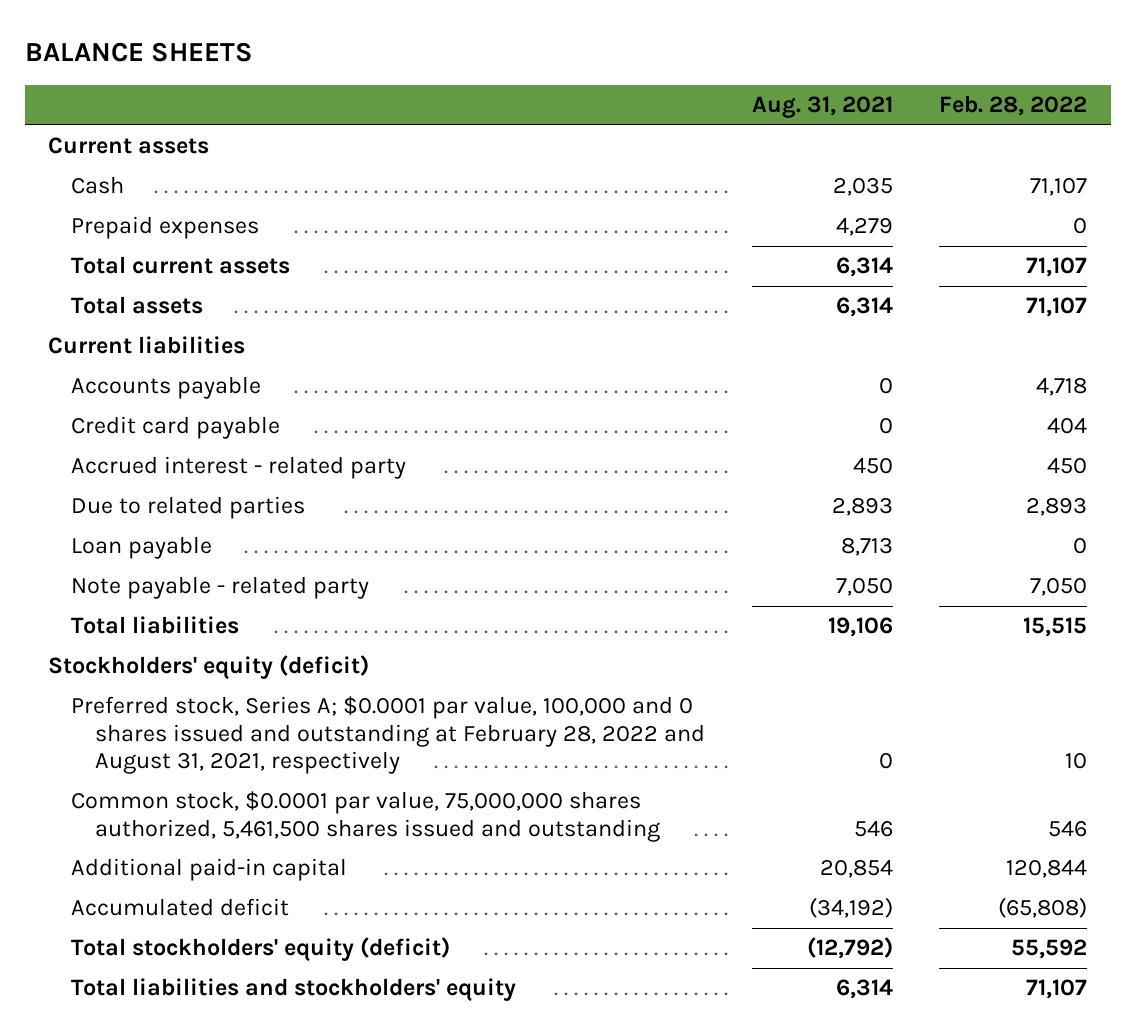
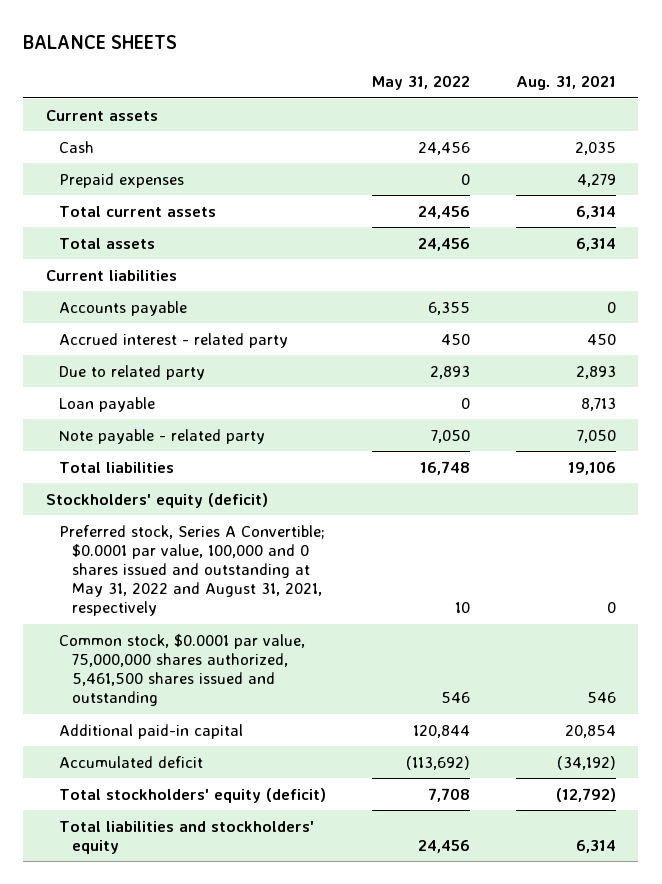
[939,95,1088,117] Feb. 28, 2022 -> none
none -> [371,75,470,91] May 31, 2022
[71,416,281,440] Credit card payable -> none
[71,496,306,520] Due to related parties -> [59,364,206,380] Due to related party
[71,696,705,775] Preferred stock, Series A; $0.0001 par value, 100,000 and 0 shares issued and outstanding at February 28, 2022 and August 31, 2021, respectively -> [59,524,326,617] Preferred stock, Series A Convertible; $0.0001 par value, 100,000 and 0 shares issued and outstanding at May 31, 2022 and August 31, 2021, respectively

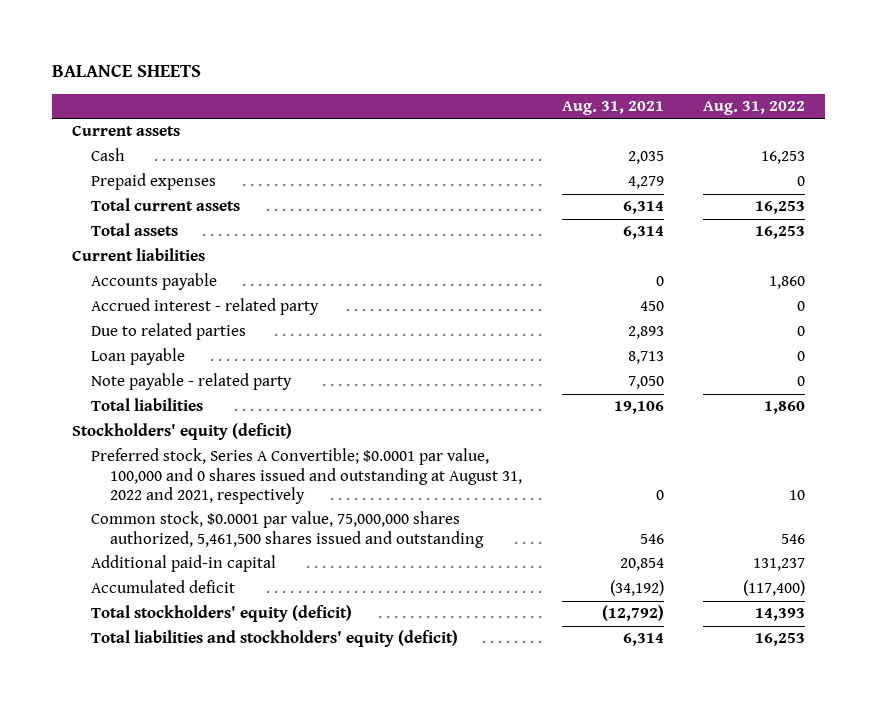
[371,75,470,91] May 31, 2022 -> none
none -> [703,101,806,116] Aug. 31, 2022
[59,364,206,380] Due to related party -> [90,323,246,341] Due to related parties
[59,524,326,617] Preferred stock, Series A Convertible; $0.0001 par value, 100,000 and 0 shares issued and outstanding at May 31, 2022 and August 31, 2021, respectively -> [90,448,523,504] Preferred stock, Series A Convertible; $0.0001 par value, 100,000 and 0 shares issued and outstanding at August 31, 2022 and 2021, respectively
[59,820,315,854] Total liabilities and stockholders' equity -> [90,630,458,648] Total liabilities and stockholders' equity (deficit)

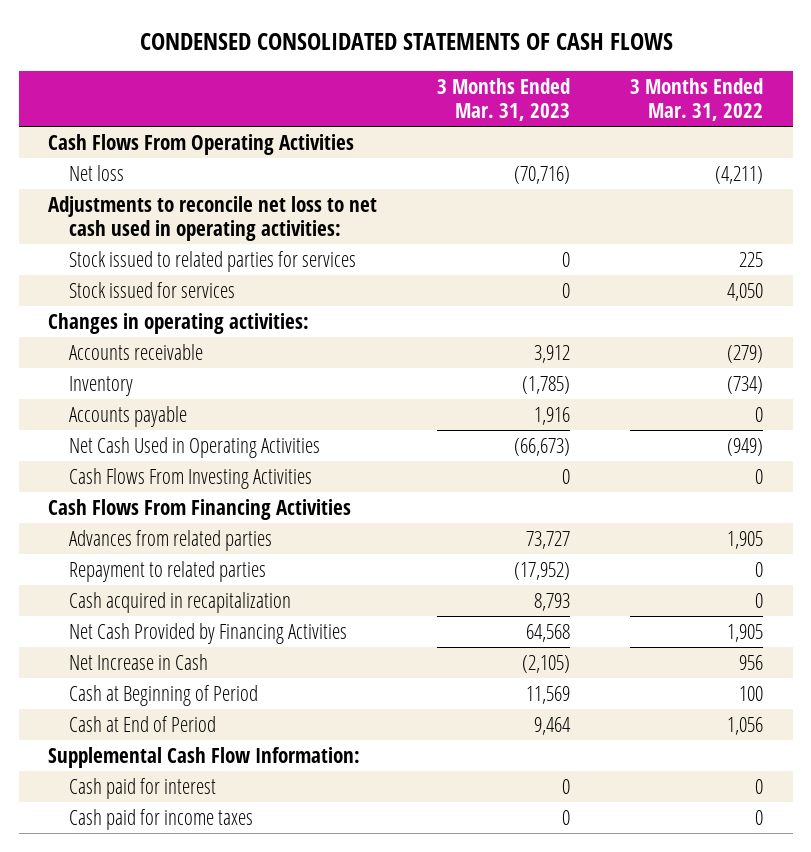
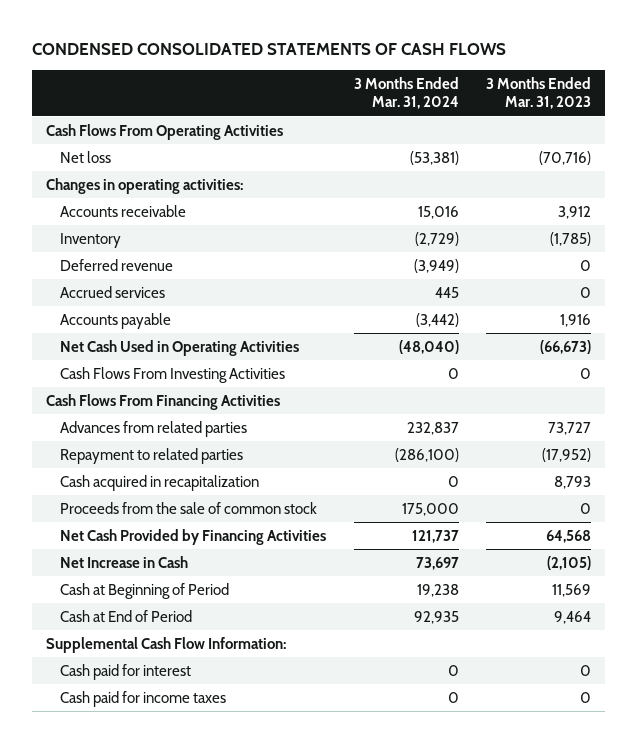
[629,77,763,121] 3 Months Ended Mar. 31, 2022 -> none
none -> [353,77,459,110] 3 Months Ended Mar. 31, 2024
[48,195,378,242] Adjustments to reconcile net loss to net cash used in operating activities: -> none
[69,250,357,272] Stock issued to related parties for services -> none
[69,281,236,298] Stock issued for services -> none
none -> [60,258,174,271] Deferred revenue
none -> [60,285,166,298] Accrued services
none -> [60,501,318,514] Proceeds from the sale of common stock

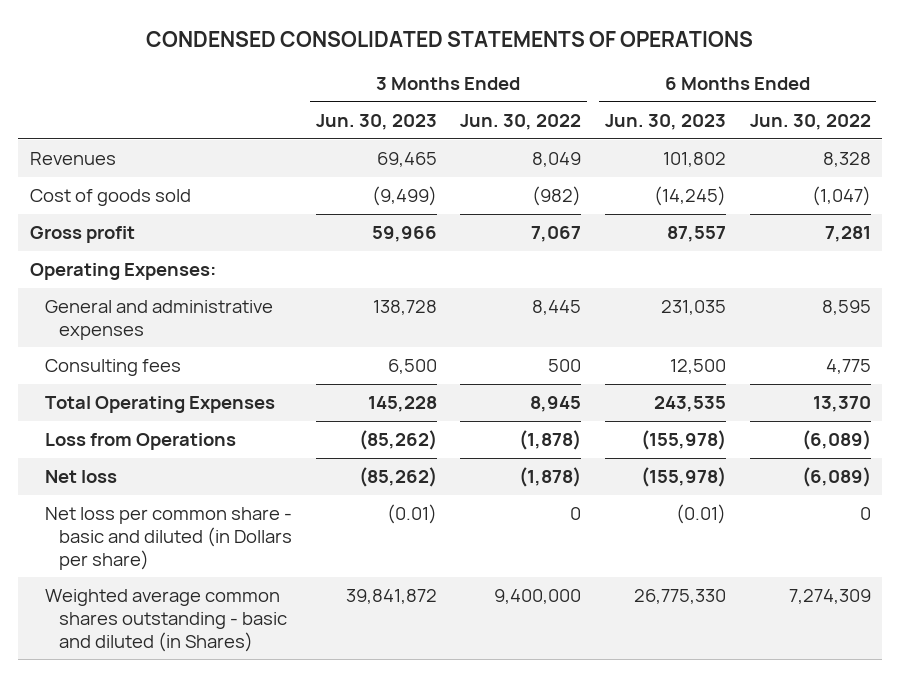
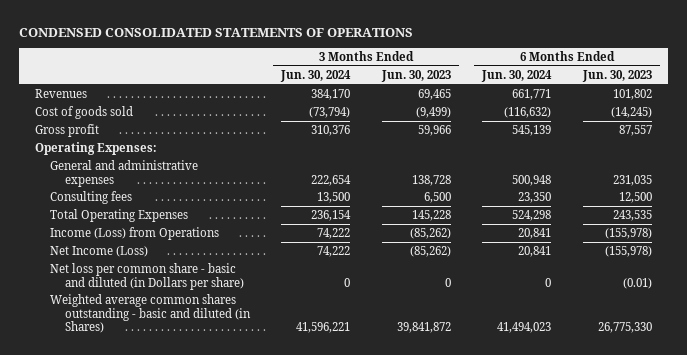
[460,113,582,130] Jun. 30, 2022 -> none
[749,113,871,130] Jun. 30, 2022 -> none
none -> [280,70,352,83] Jun. 30, 2024
none -> [481,70,553,83] Jun. 30, 2024
[44,433,236,451] Loss from Operations -> [49,227,219,241] Income (Loss) from Operations
[44,470,117,484] Net loss -> [49,246,148,258] Net Income (Loss)
[386,504,437,525] (0.01) -> [444,277,451,287] 0

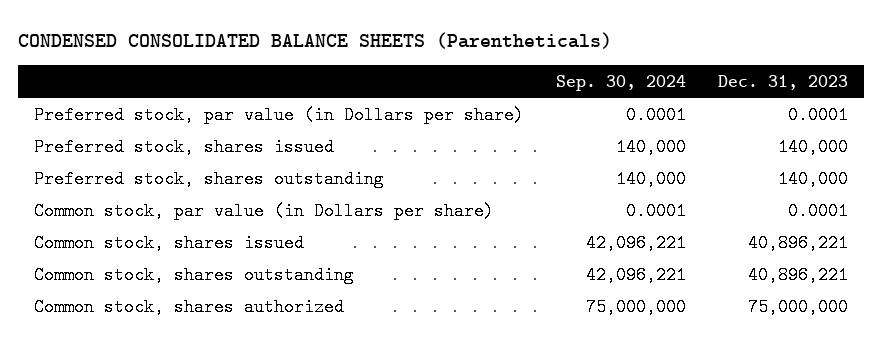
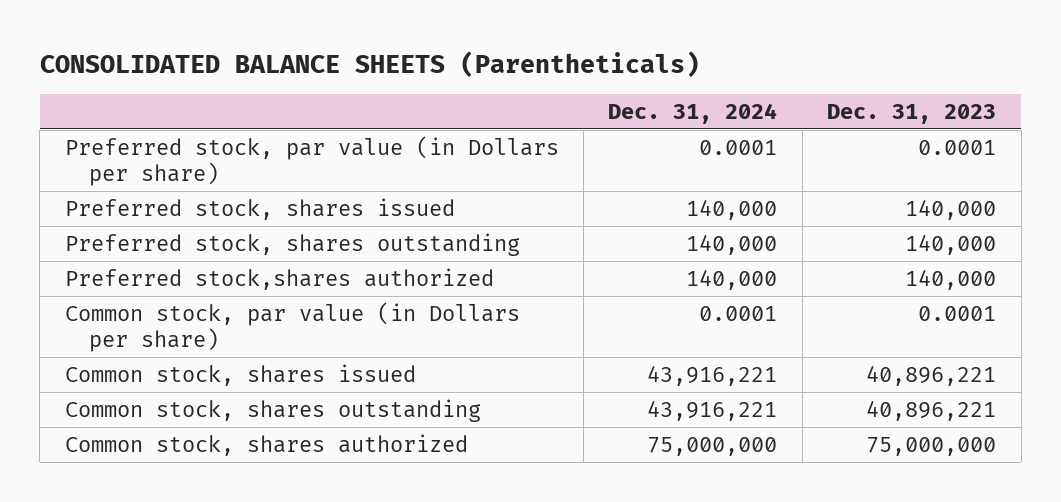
[17,31,612,49] CONDENSED CONSOLIDATED BALANCE SHEETS (Parentheticals) -> [39,50,700,77] CONSOLIDATED BALANCE SHEETS (Parentheticals)
[555,74,686,91] Sep. 30, 2024 -> none
none -> [608,102,778,124] Dec. 31, 2024
none -> [64,267,494,290] Preferred stock,shares authorized

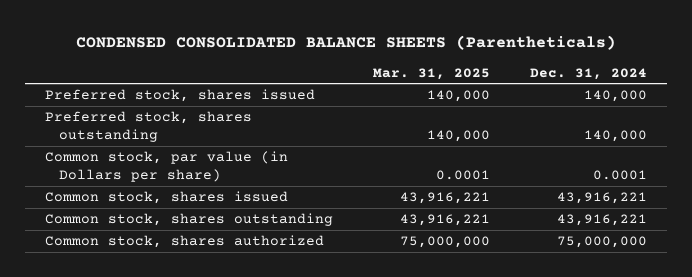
[39,50,700,77] CONSOLIDATED BALANCE SHEETS (Parentheticals) -> [75,35,616,51] CONDENSED CONSOLIDATED BALANCE SHEETS (Parentheticals)
[827,103,997,124] Dec. 31, 2023 -> none
none -> [372,67,490,80] Mar. 31, 2025
[64,135,559,186] Preferred stock, par value (in Dollars per share) -> none
[64,267,494,290] Preferred stock,shares authorized -> none

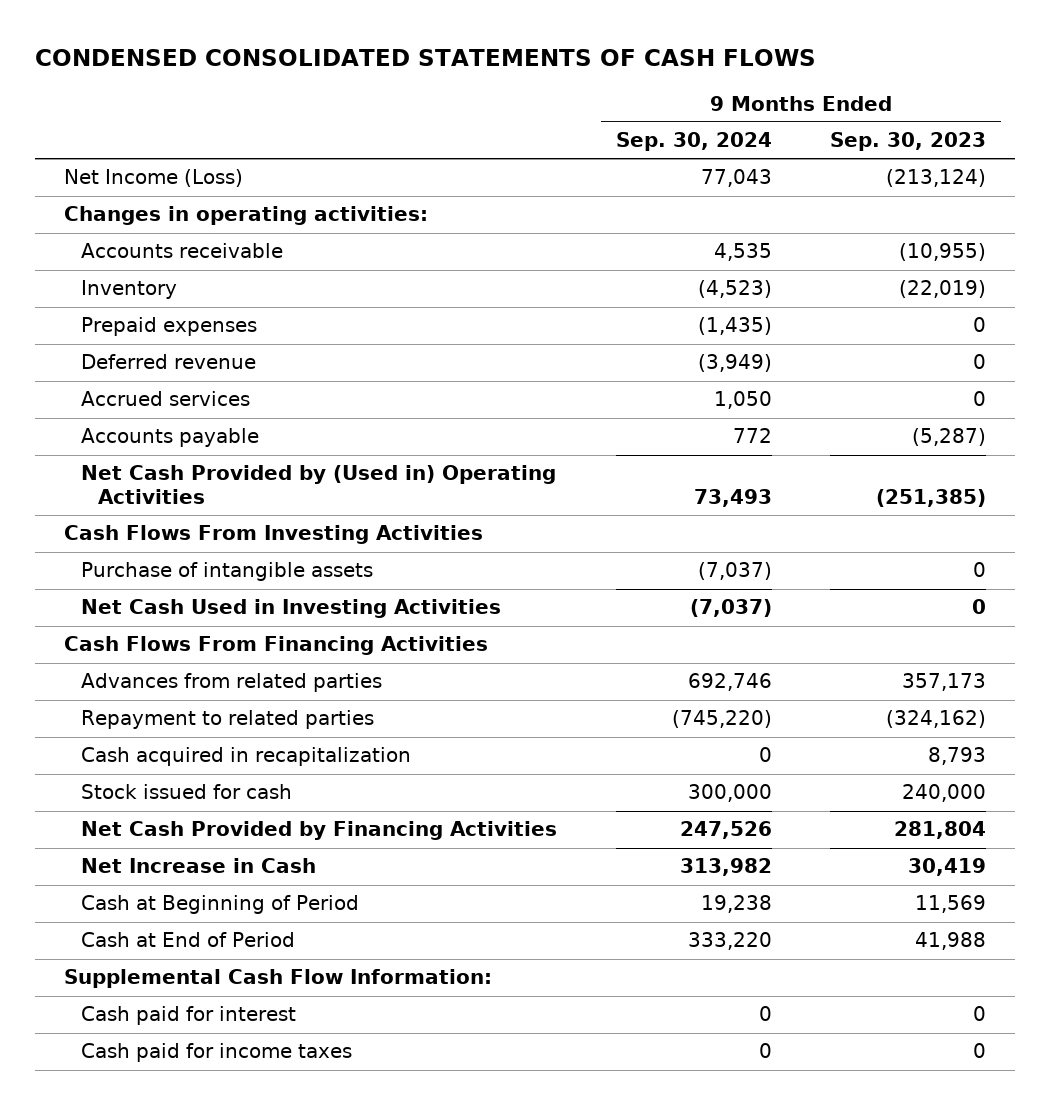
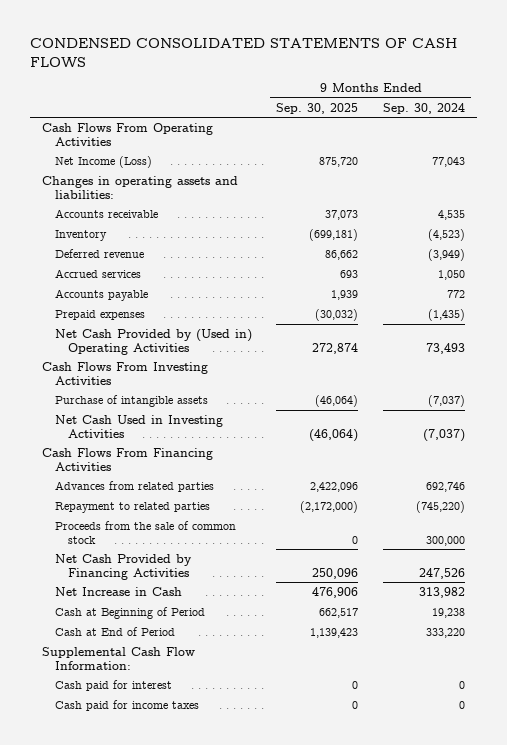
[830,132,987,152] Sep. 30, 2023 -> none
none -> [276,102,359,114] Sep. 30, 2025
none -> [41,122,213,146] Cash Flows From Operating Activities
[64,206,429,226] Changes in operating activities: -> none
none -> [41,175,238,199] Changes in operating assets and liabilities:
[81,317,258,337] Prepaid expenses -> [54,309,145,320] Prepaid expenses
[81,747,412,767] Cash acquired in recapitalization -> none
[81,784,293,800] Stock issued for cash -> [54,520,236,544] Proceeds from the sale of common stock

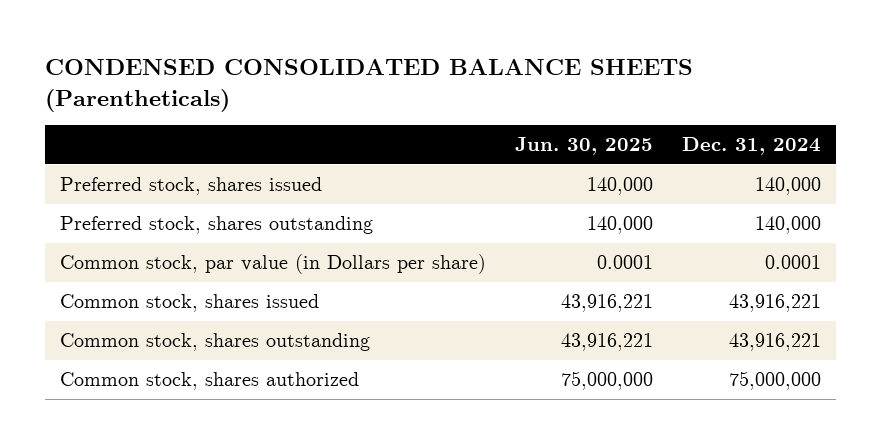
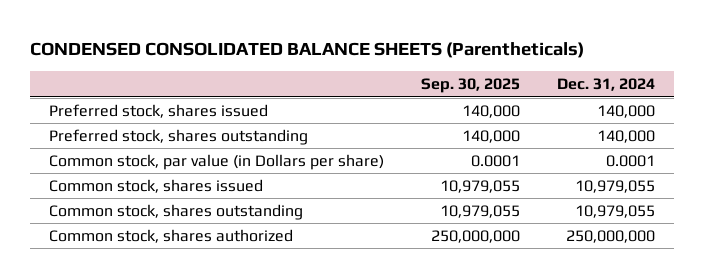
[514,137,653,156] Jun. 30, 2025 -> none
none -> [421,78,521,94] Sep. 30, 2025
[728,294,821,313] 43,916,221 -> [575,179,656,193] 10,979,055
[728,333,821,352] 43,916,221 -> [575,204,656,218] 10,979,055
[728,371,821,391] 75,000,000 -> [566,229,656,243] 250,000,000

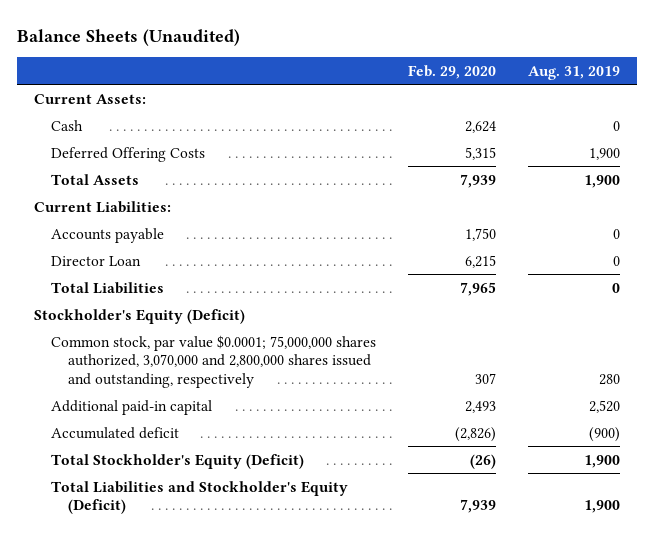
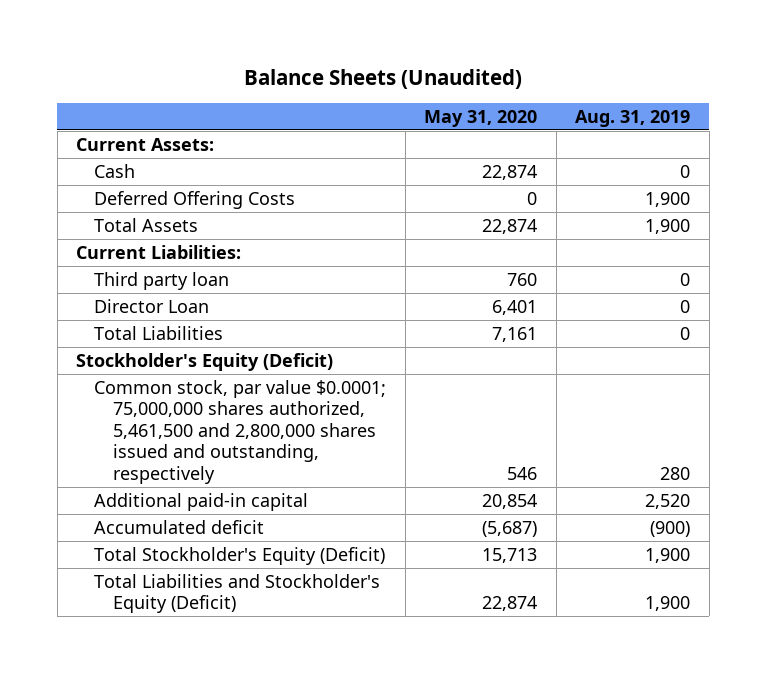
[408,64,497,79] Feb. 29, 2020 -> none
none -> [424,109,538,127] May 31, 2020
[50,227,164,243] Accounts payable -> [94,271,230,290] Third party loan
[50,334,376,388] Common stock, par value $0.0001; 75,000,000 shares authorized, 3,070,000 and 2,800,000 shares issued and outstanding, respectively -> [94,379,387,484] Common stock, par value $0.0001; 75,000,000 shares authorized, 5,461,500 and 2,800,000 shares issued and outstanding, respectively

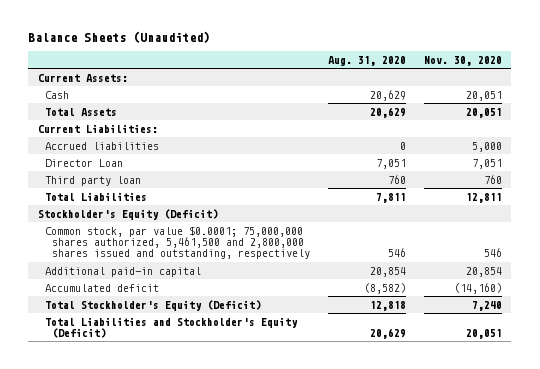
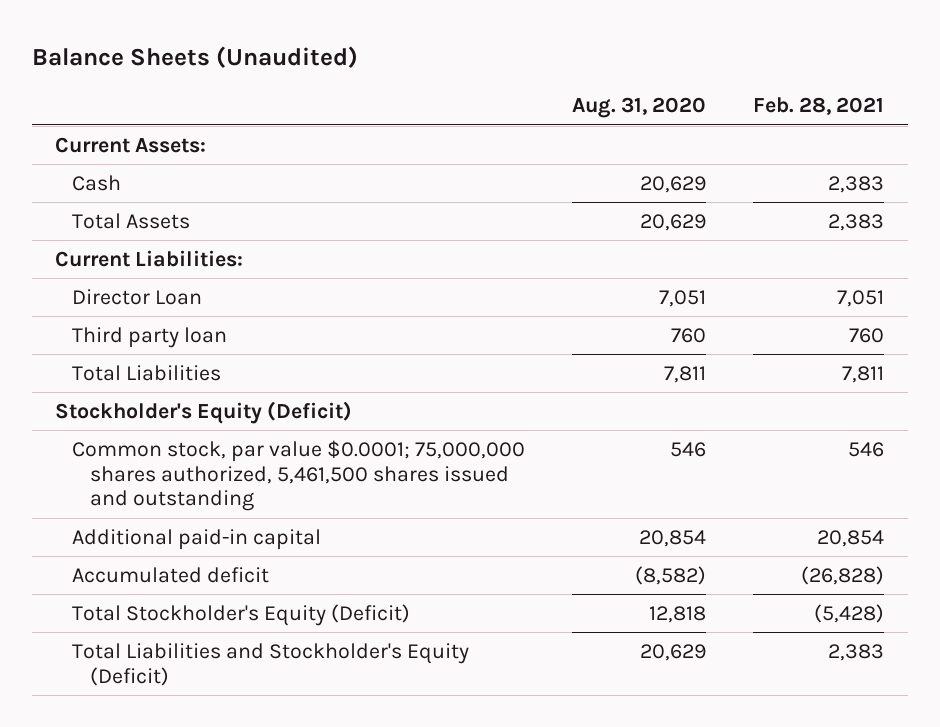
[424,56,503,67] Nov. 30, 2020 -> none
none -> [753,97,885,116] Feb. 28, 2021
[44,141,159,150] Accrued liabilities -> none
[44,225,310,260] Common stock, par value $0.0001; 75,000,000 shares authorized, 5,461,500 and 2,800,000 shares issued and outstanding, respectively -> [72,439,526,512] Common stock, par value $0.0001; 75,000,000 shares authorized, 5,461,500 shares issued and outstanding

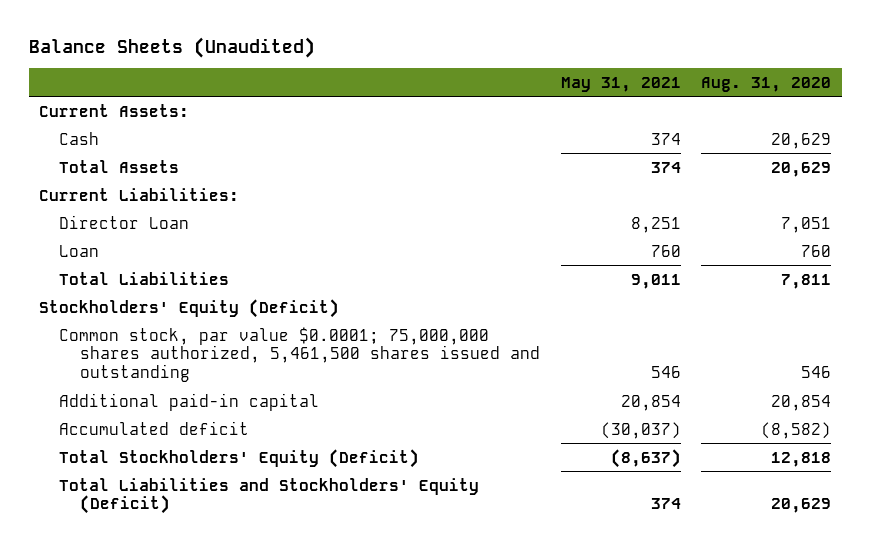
[753,97,885,116] Feb. 28, 2021 -> none
none -> [560,76,681,92] May 31, 2021
[72,326,228,348] Third party loan -> [59,244,100,257] Loan
[55,400,353,424] Stockholder's Equity (Deficit) -> [39,298,340,318] Stockholders' Equity (Deficit)
[72,603,411,626] Total Stockholder's Equity (Deficit) -> [59,448,420,468] Total Stockholders' Equity (Deficit)
[72,642,470,686] Total Liabilities and Stockholder's Equity (Deficit) -> [59,477,480,515] Total Liabilities and Stockholders' Equity (Deficit)

